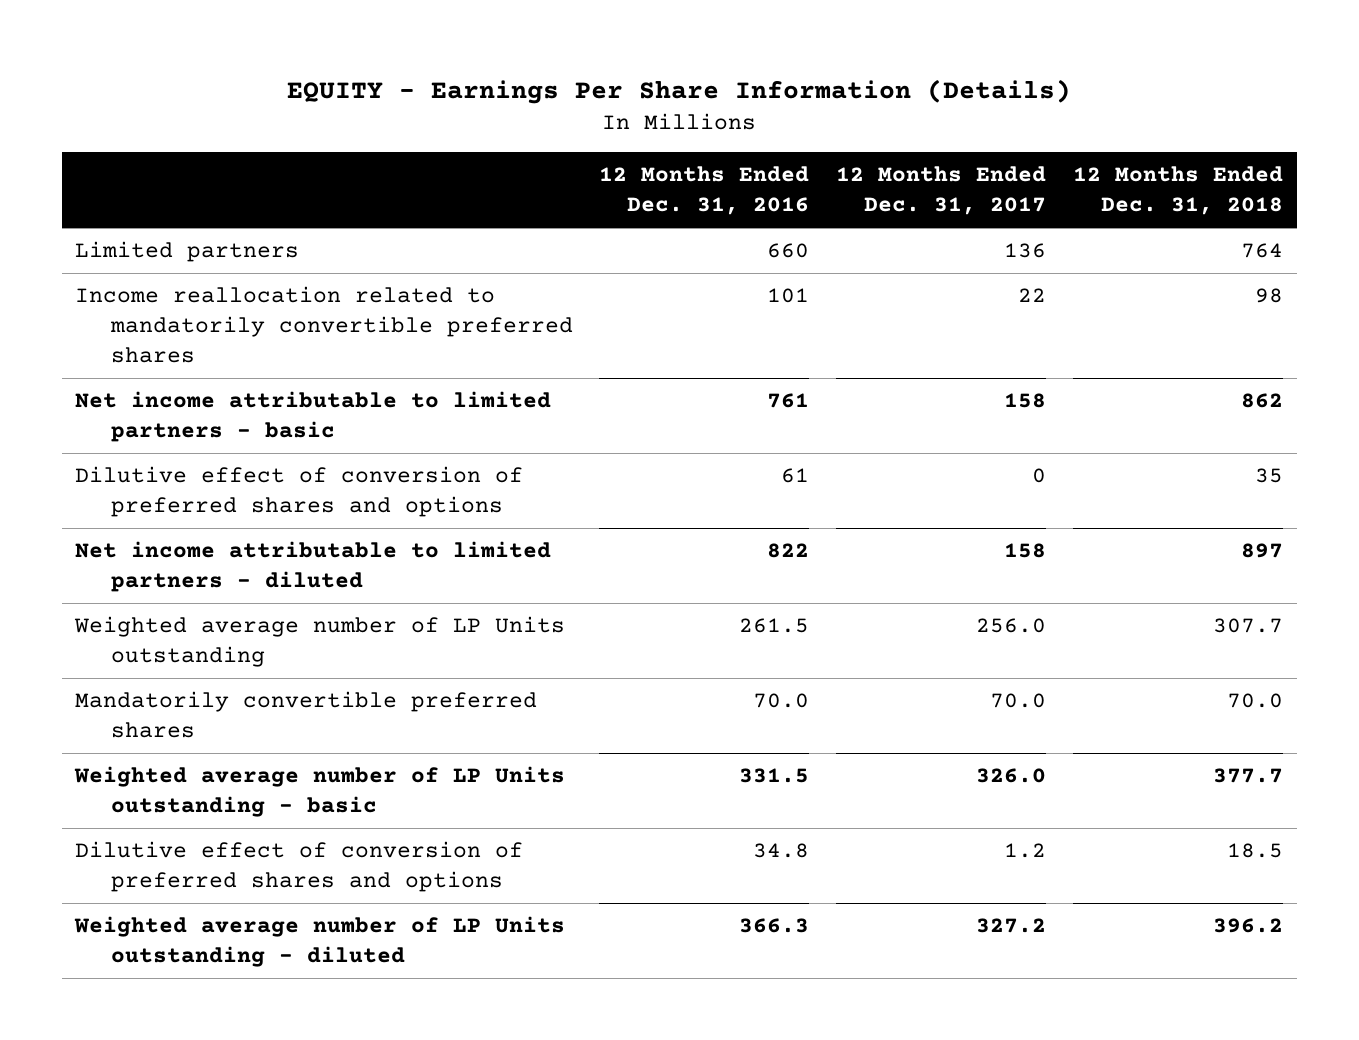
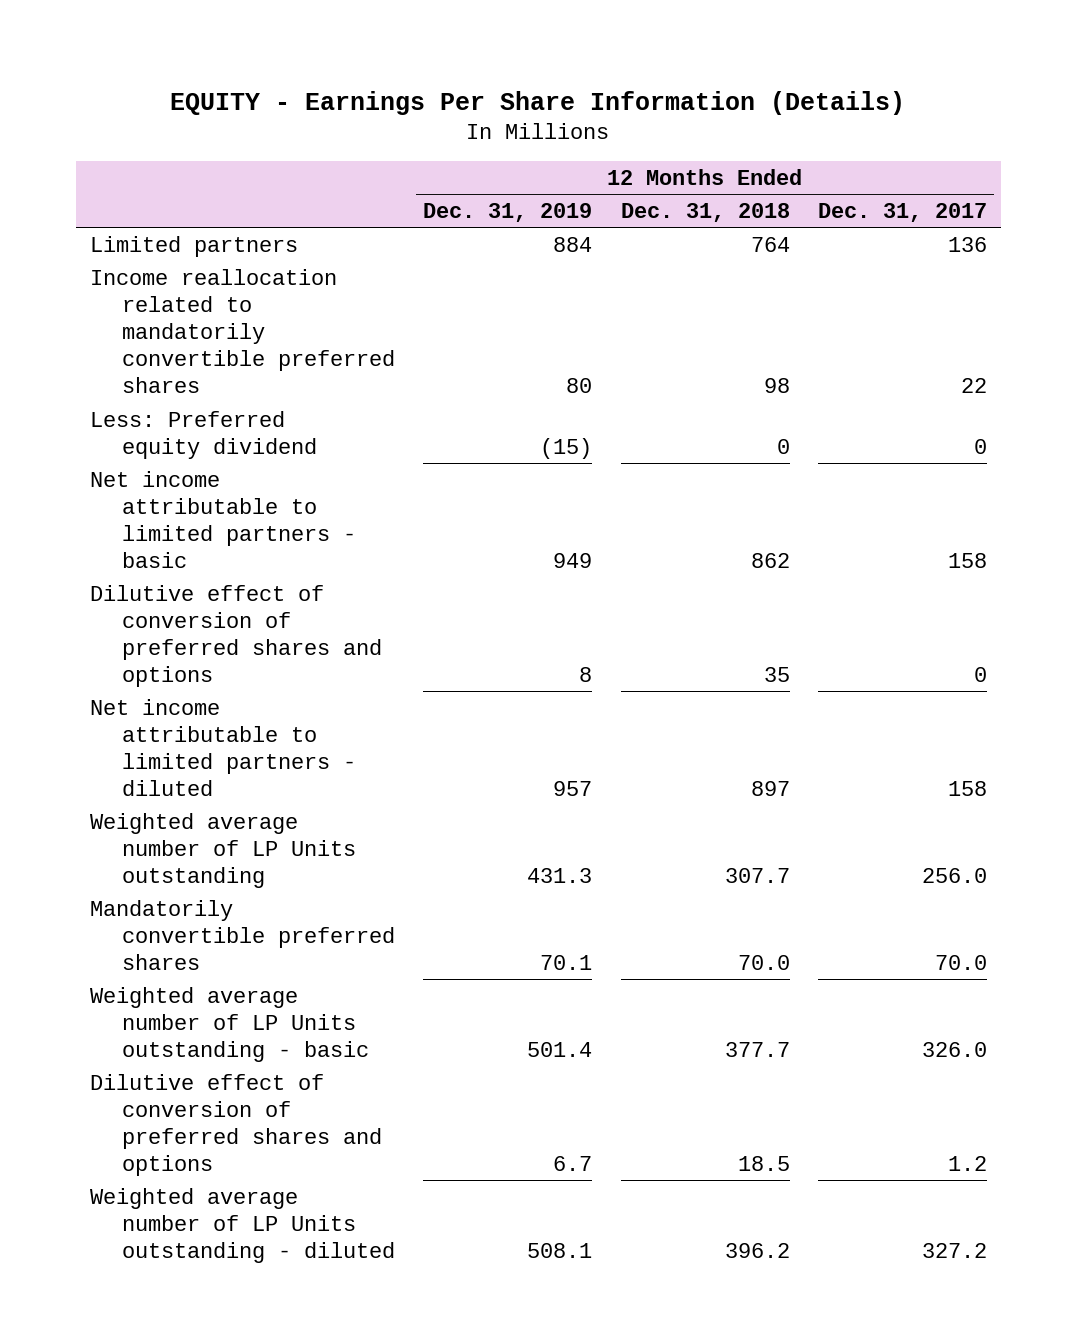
[599,166,810,216] 12 Months Ended Dec. 31, 2016 -> none
none -> [423,202,593,222] Dec. 31, 2019
none -> [90,410,318,459] Less: Preferred equity dividend

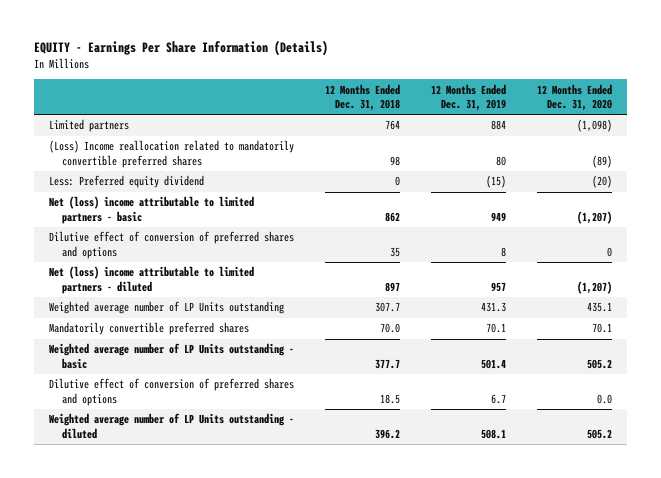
[817,202,987,222] Dec. 31, 2017 -> none
none -> [536,83,612,111] 12 Months Ended Dec. 31, 2020
[90,268,396,394] Income reallocation related to mandatorily convertible preferred shares -> [49,140,295,168] (Loss) Income reallocation related to mandatorily convertible preferred shares
[90,470,357,569] Net income attributable to limited partners - basic -> [49,196,255,224] Net (loss) income attributable to limited partners - basic
[90,698,357,797] Net income attributable to limited partners - diluted -> [49,266,255,294] Net (loss) income attributable to limited partners - diluted

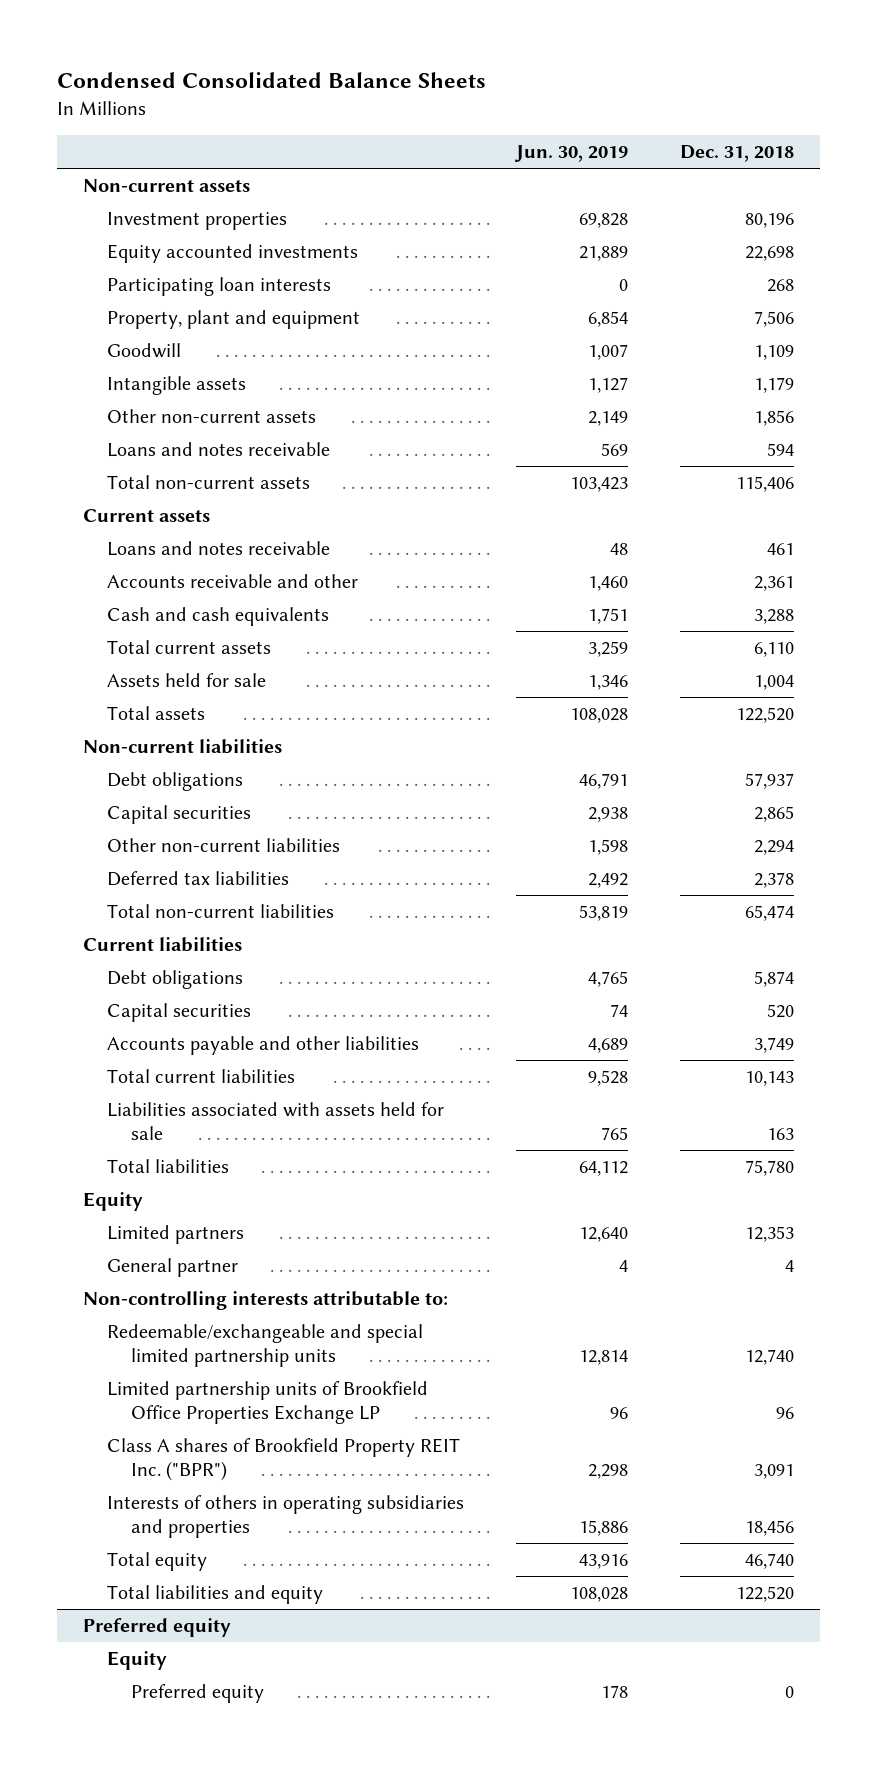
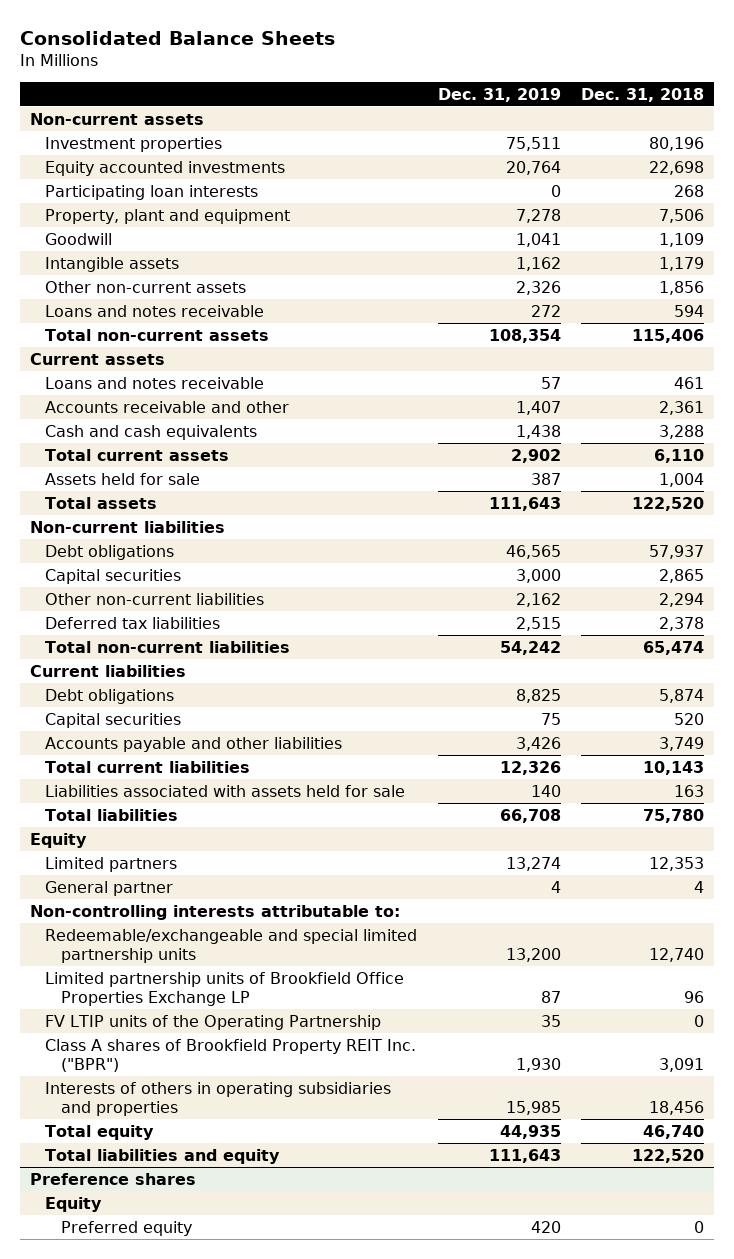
[56,71,486,88] Condensed Consolidated Balance Sheets -> [19,30,335,45] Consolidated Balance Sheets
[514,145,629,163] Jun. 30, 2019 -> none
none -> [437,87,561,102] Dec. 31, 2019
none -> [45,1014,382,1030] FV LTIP units of the Operating Partnership
[82,1618,231,1638] Preferred equity -> [29,1172,196,1185] Preference shares

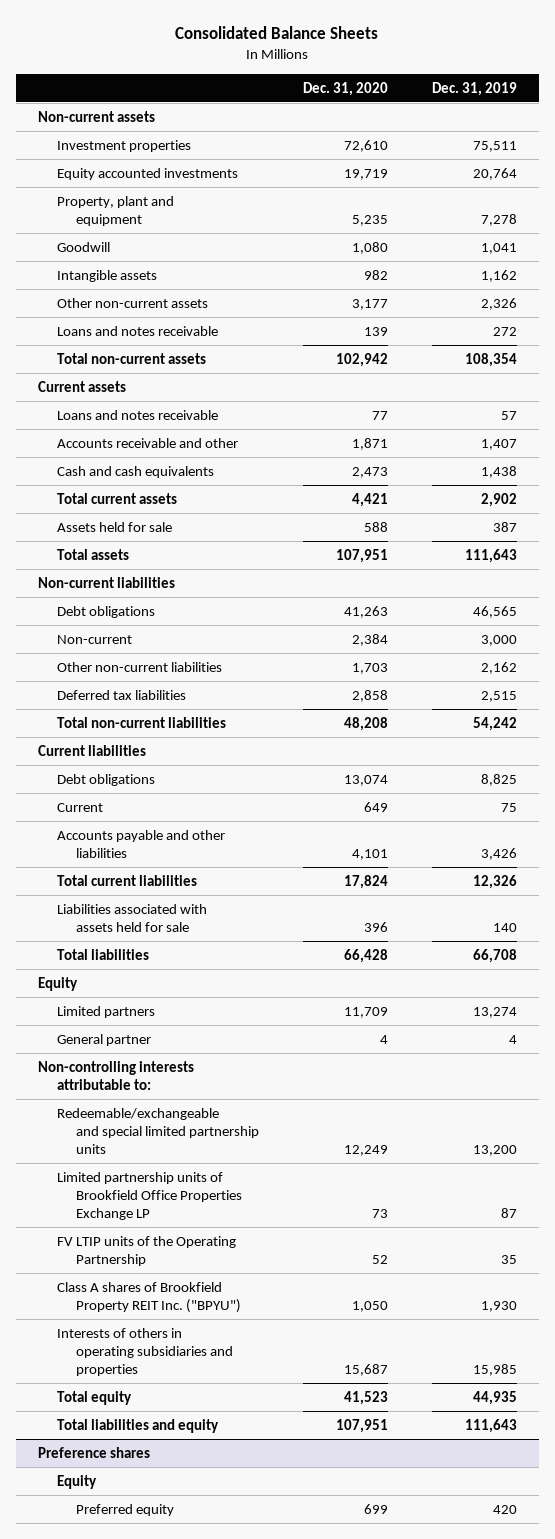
[580,87,704,102] Dec. 31, 2018 -> none
none -> [303,81,389,96] Dec. 31, 2020
[45,184,259,200] Participating loan interests -> none
[45,568,182,584] Capital securities -> [56,634,132,644] Non-current
[45,712,182,728] Capital securities -> [56,802,103,812] Current
[45,1038,417,1073] Class A shares of Brookfield Property REIT Inc. ("BPR") -> [56,1281,242,1313] Class A shares of Brookfield Property REIT Inc. ("BPYU")

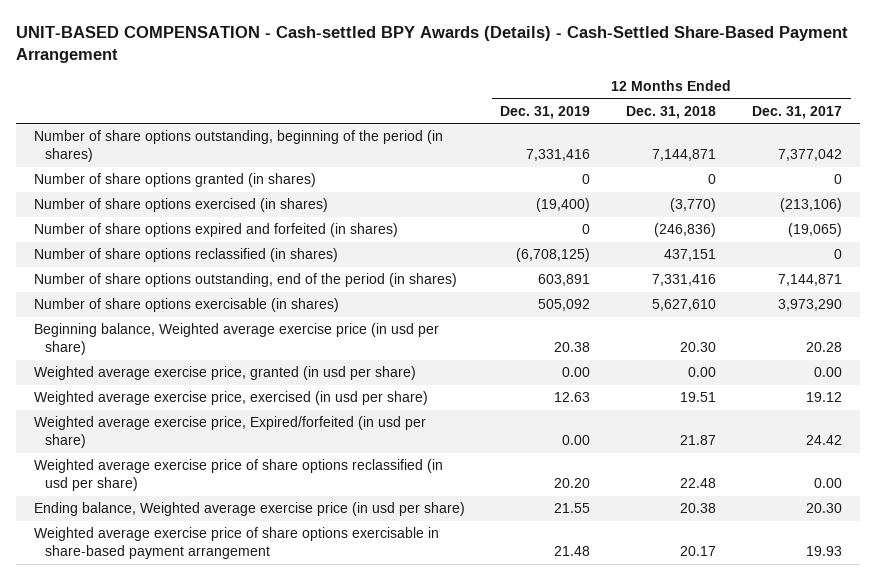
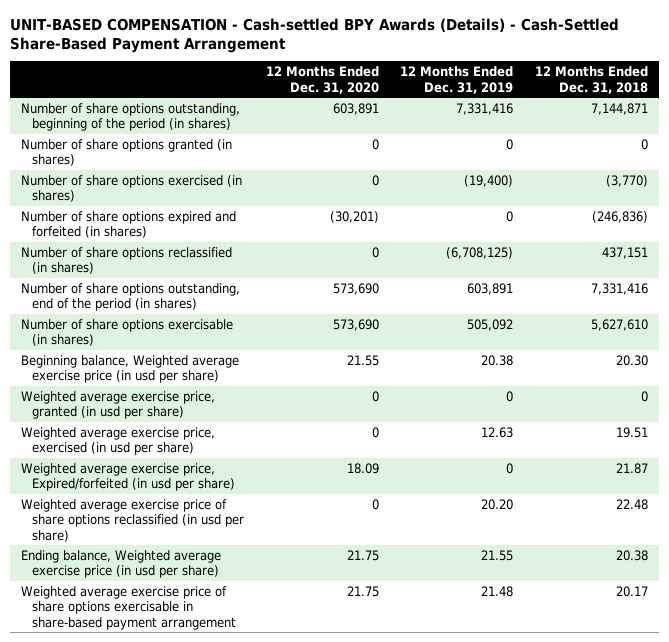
[752,105,843,119] Dec. 31, 2017 -> none
none -> [265,66,379,94] 12 Months Ended Dec. 31, 2020
[562,367,591,378] 0.00 -> [506,390,514,402] 0
[688,367,717,378] 0.00 -> [641,390,649,402] 0
[562,435,591,446] 0.00 -> [506,462,514,474] 0

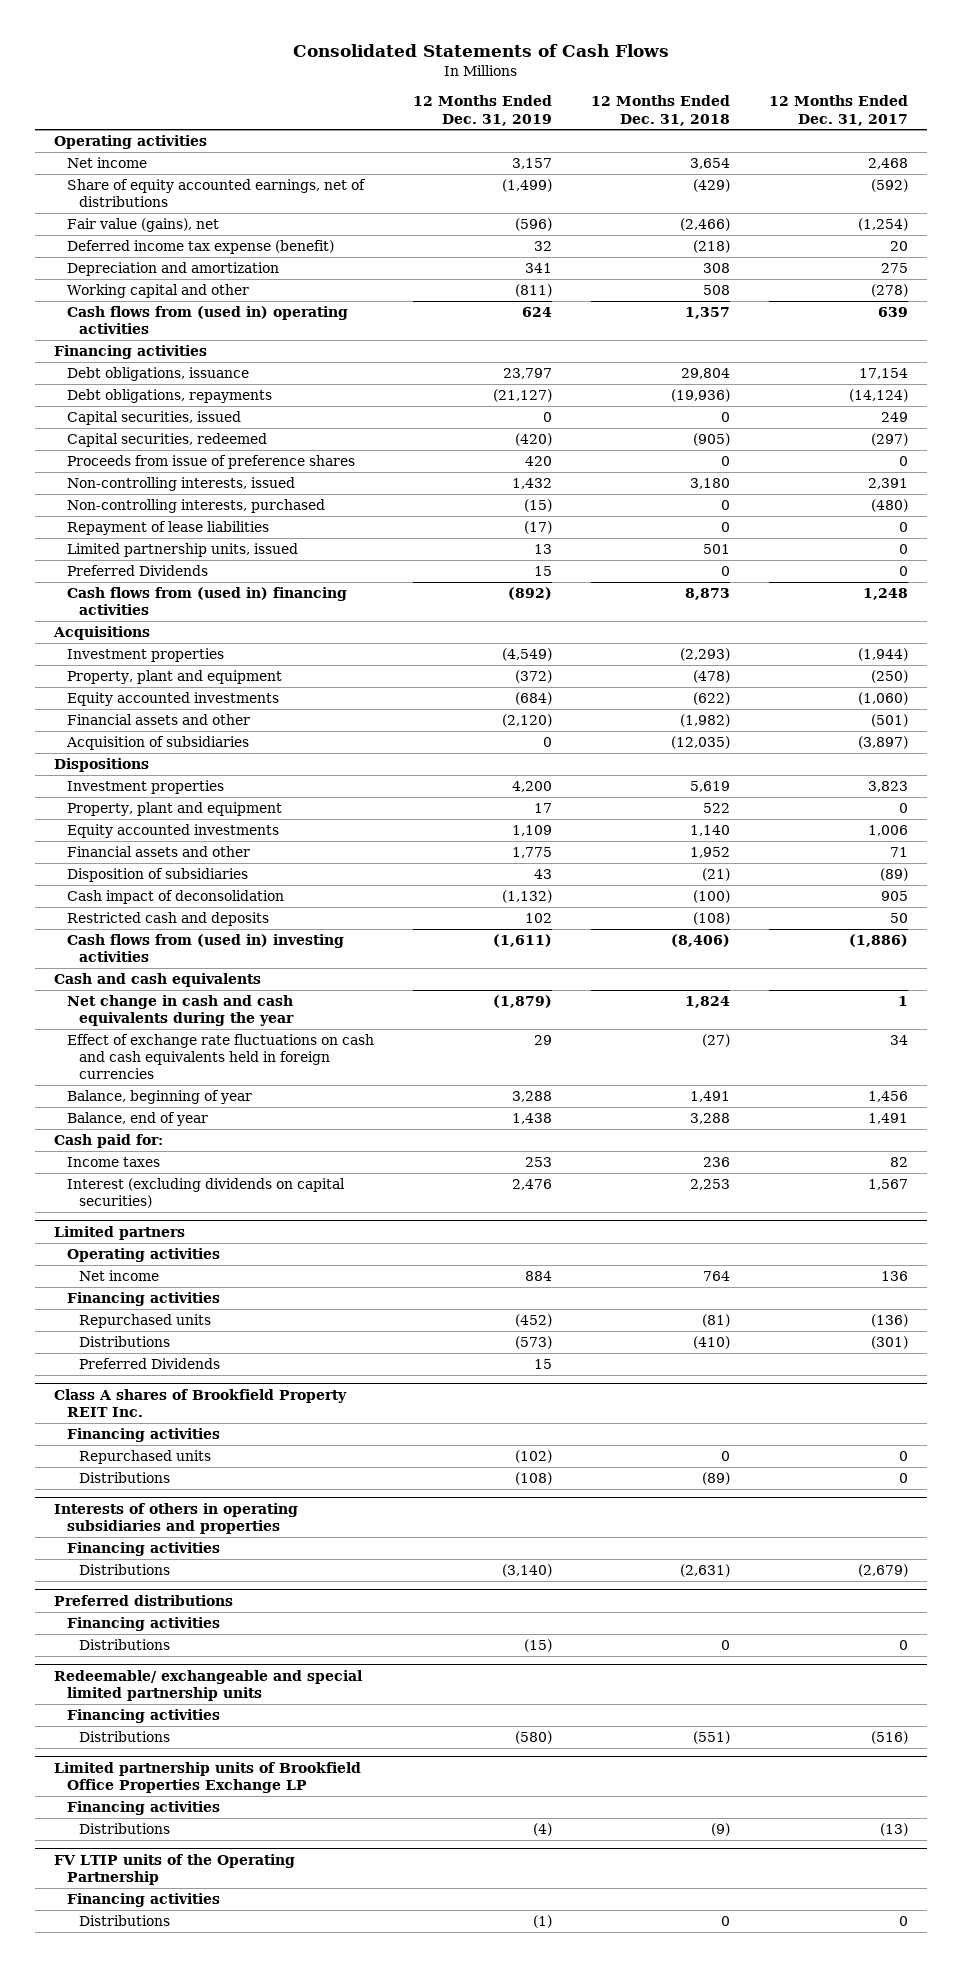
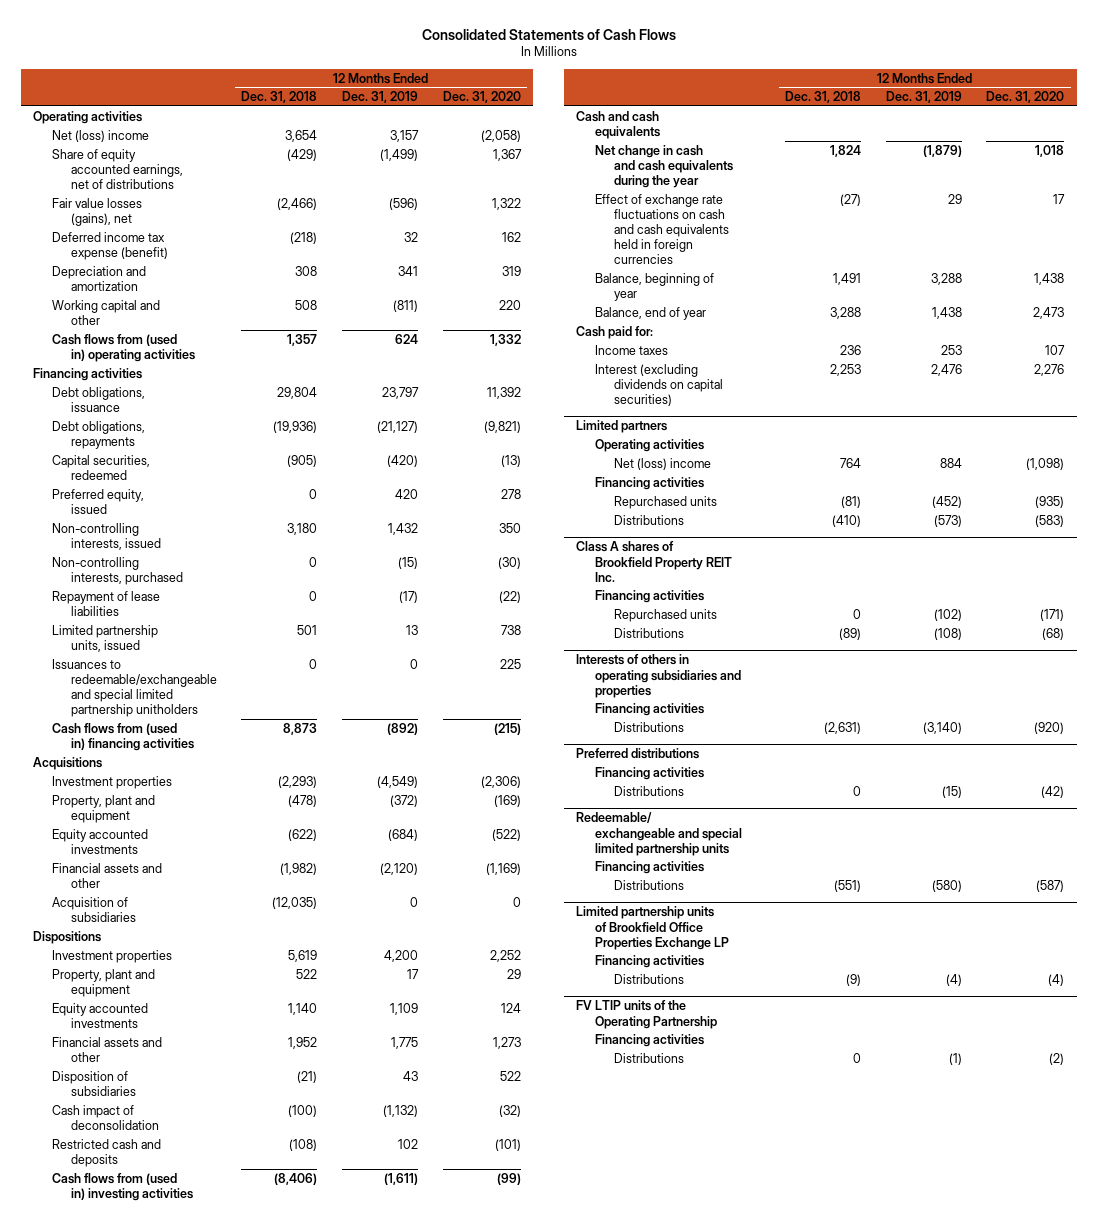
[768,95,908,126] 12 Months Ended Dec. 31, 2017 -> none
none -> [442,91,521,104] Dec. 31, 2020
[66,157,147,169] Net income -> [51,129,149,142] Net (loss) income
[66,218,219,233] Fair value (gains), net -> [51,197,142,226] Fair value losses (gains), net
[66,411,241,426] Capital securities, issued -> none
[66,455,355,470] Proceeds from issue of preference shares -> [51,488,144,514] Preferred equity, issued
[66,565,208,577] Preferred Dividends -> none
none -> [51,658,217,718] Issuances to redeemable/exchangeable and special limited partnership unitholders
[79,1270,160,1282] Net income -> [614,457,712,470] Net (loss) income
[79,1358,221,1370] Preferred Dividends -> none

